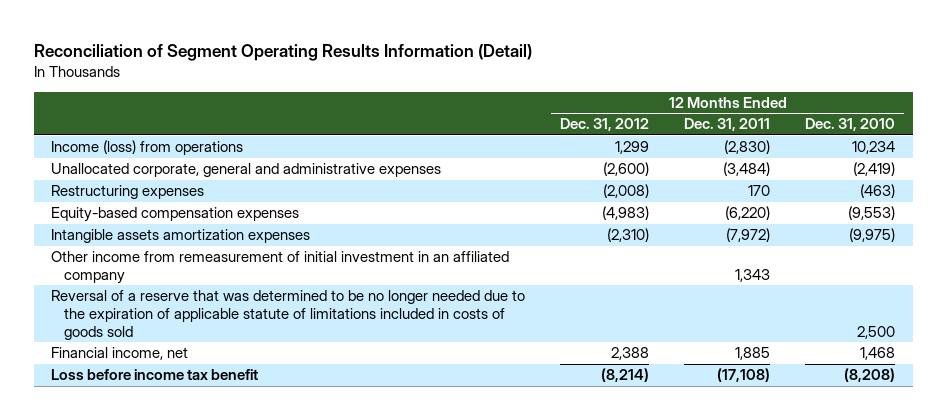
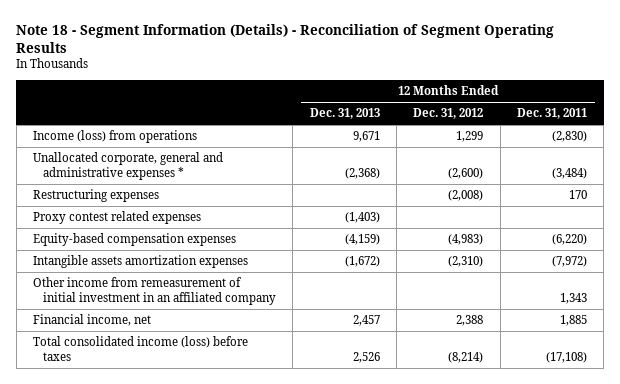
[33,43,532,61] Reconciliation of Segment Operating Results Information (Detail) -> [16,23,555,53] Note 18 - Segment Information (Details) - Reconciliation of Segment Operating Results
[805,118,896,132] Dec. 31, 2010 -> none
none -> [309,108,380,120] Dec. 31, 2013
[51,163,442,178] Unallocated corporate, general and administrative expenses -> [33,152,224,181] Unallocated corporate, general and administrative expenses *
none -> [33,211,202,225] Proxy contest related expenses
[51,290,526,340] Reversal of a reserve that was determined to be no longer needed due to the expiration of applicable statute of limitations included in costs of goods sold -> none
[51,369,259,381] Loss before income tax benefit -> [33,336,249,362] Total consolidated income (loss) before taxes

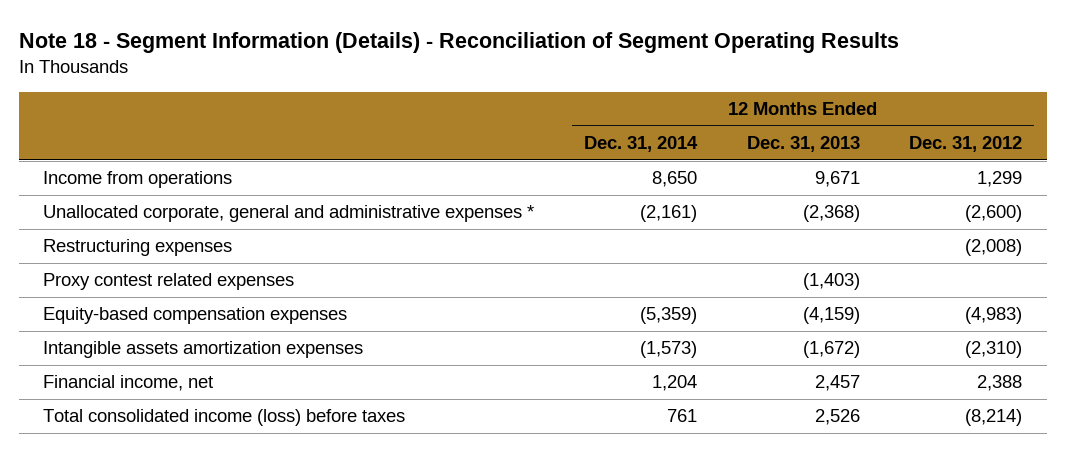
[517,108,588,120] Dec. 31, 2011 -> none
none -> [583,136,698,153] Dec. 31, 2014
[33,130,198,144] Income (loss) from operations -> [43,171,233,189] Income from operations
[33,277,276,306] Other income from remeasurement of initial investment in an affiliated company -> none

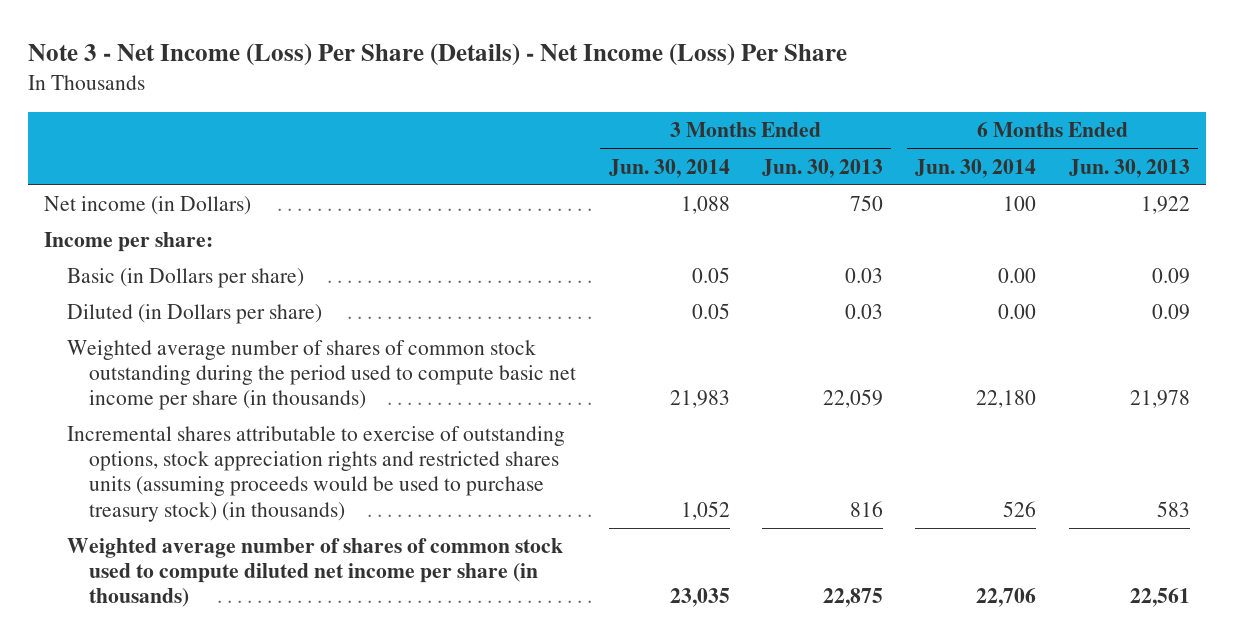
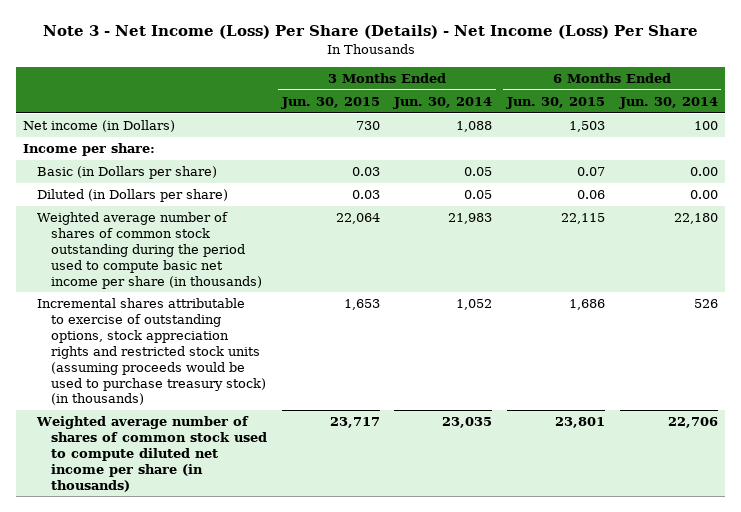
[761,158,883,178] Jun. 30, 2013 -> none
[1068,158,1190,178] Jun. 30, 2013 -> none
none -> [280,97,380,110] Jun. 30, 2015
none -> [505,97,605,110] Jun. 30, 2015
[66,426,565,522] Incremental shares attributable to exercise of outstanding options, stock appreciation rights and restricted shares units (assuming proceeds would be used to purchase treasury stock) (in thousands) -> [37,298,266,406] Incremental shares attributable to exercise of outstanding options, stock appreciation rights and restricted stock units (assuming proceeds would be used to purchase treasury stock) (in thousands)

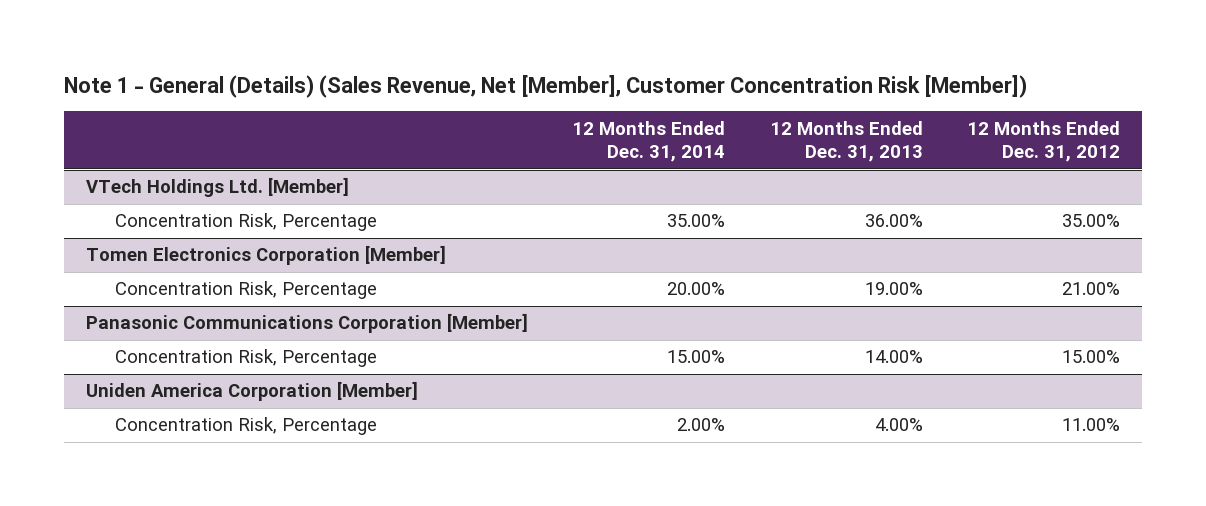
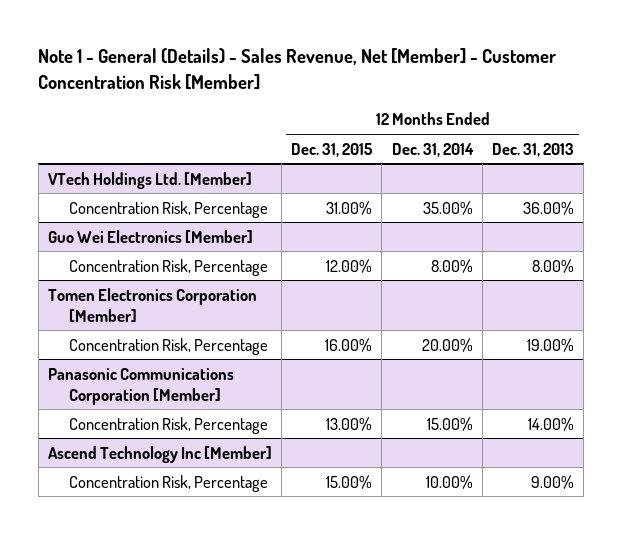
[63,74,1027,98] Note 1 - General (Details) (Sales Revenue, Net [Member], Customer Concentration Risk [Member]) -> [38,48,557,90] Note 1 - General (Details) - Sales Revenue, Net [Member] - Customer Concentration Risk [Member]
[966,120,1120,163] 12 Months Ended Dec. 31, 2012 -> none
none -> [291,142,374,157] Dec. 31, 2015
none -> [47,229,253,243] Guo Wei Electronics [Member]
none -> [68,258,268,276] Concentration Risk, Percentage
[85,381,418,402] Uniden America Corporation [Member] -> none
none -> [47,445,272,463] Ascend Technology Inc [Member]
[677,418,726,432] 2.00% -> [425,474,473,489] 10.00%
[874,418,923,432] 4.00% -> [531,474,575,489] 9.00%

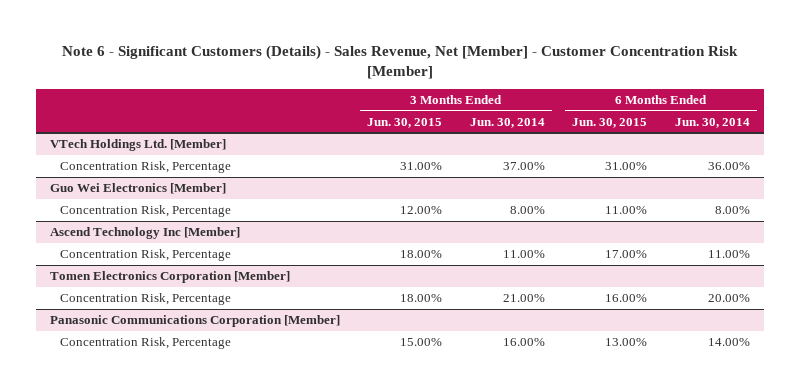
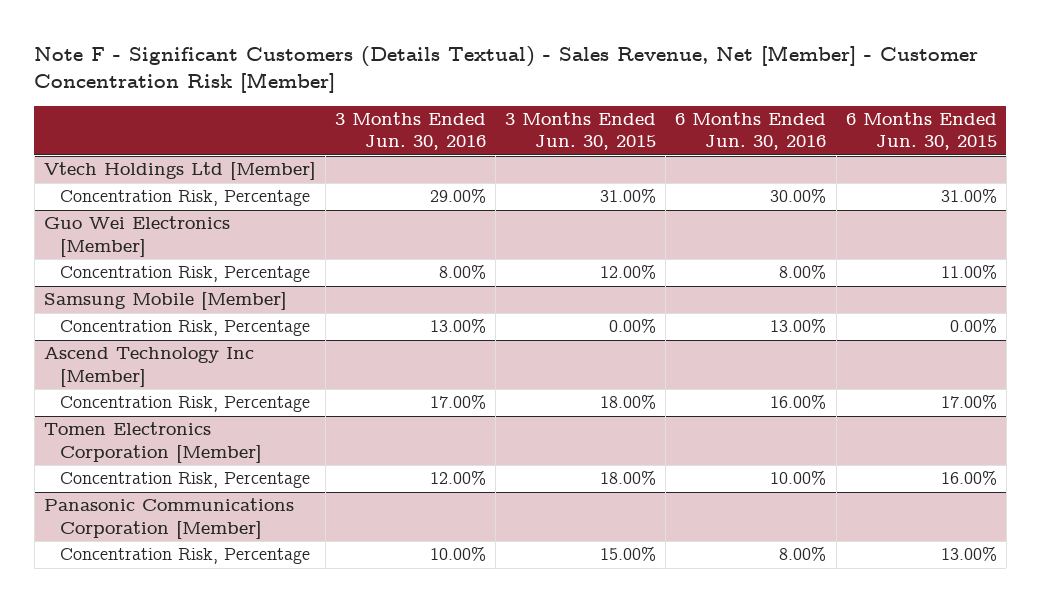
[61,44,738,80] Note 6 - Significant Customers (Details) - Sales Revenue, Net [Member] - Customer Concentration Risk [Member] -> [34,45,979,94] Note F - Significant Customers (Details Textual) - Sales Revenue, Net [Member] - Customer Concentration Risk [Member]
[469,117,545,128] Jun. 30, 2014 -> none
[674,117,750,128] Jun. 30, 2014 -> none
none -> [334,112,486,151] 3 Months Ended Jun. 30, 2016
none -> [675,112,827,151] 6 Months Ended Jun. 30, 2016
[49,139,226,152] VTech Holdings Ltd. [Member] -> [43,162,316,181] Vtech Holdings Ltd [Member]
none -> [43,292,287,311] Samsung Mobile [Member]
none -> [59,320,310,337] Concentration Risk, Percentage

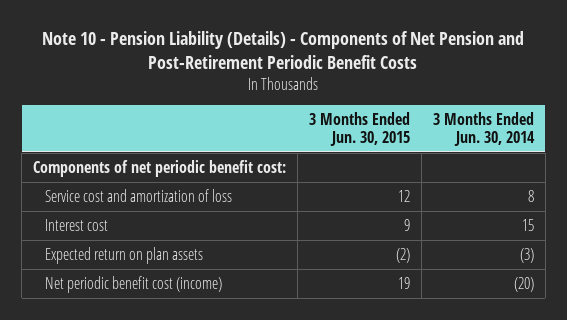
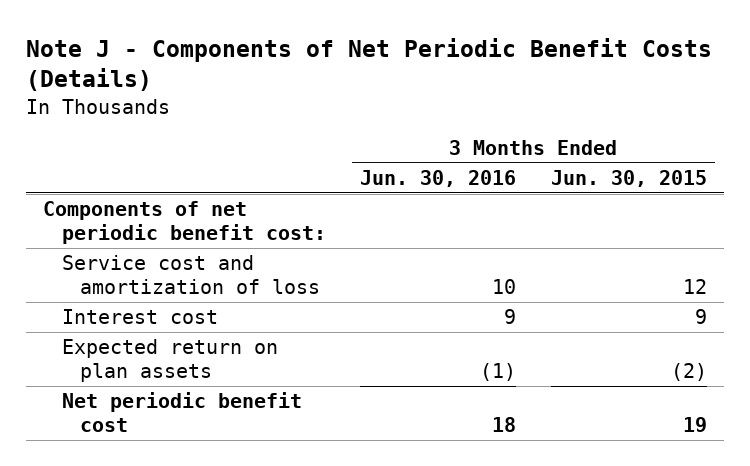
[42,31,525,70] Note 10 - Pension Liability (Details) - Components of Net Pension and Post-Retirement Periodic Benefit Costs -> [26,37,713,92] Note J - Components of Net Periodic Benefit Costs (Details)
[432,111,535,146] 3 Months Ended Jun. 30, 2014 -> none
none -> [360,169,517,187] Jun. 30, 2016
[45,275,223,293] Net periodic benefit cost (income) -> [61,391,302,433] Net periodic benefit cost

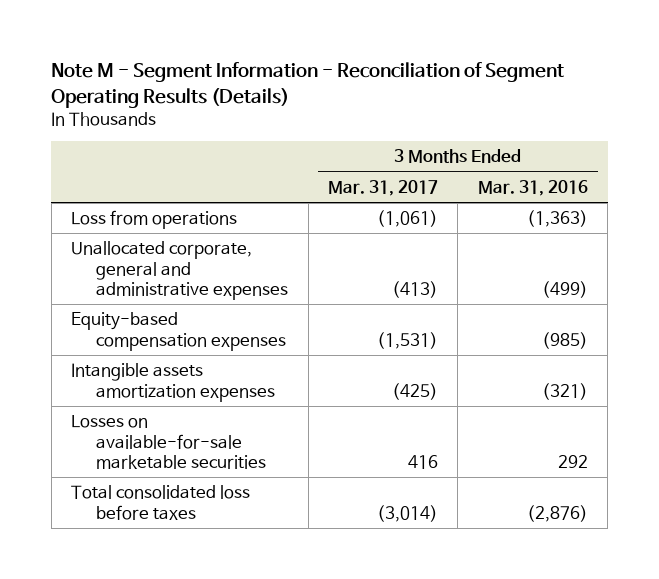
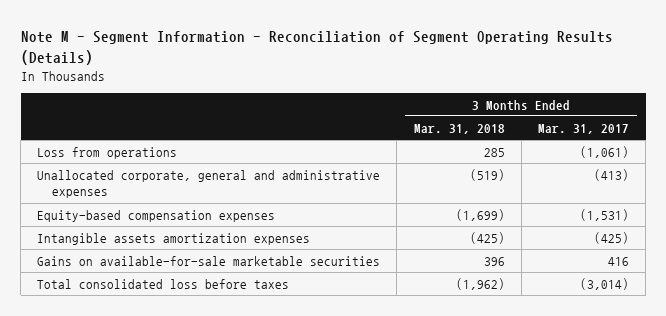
[477,179,588,196] Mar. 31, 2016 -> none
none -> [413,123,505,134] Mar. 31, 2018
[71,415,267,470] Losses on available-for-sale marketable securities -> [37,255,381,266] Gains on available-for-sale marketable securities

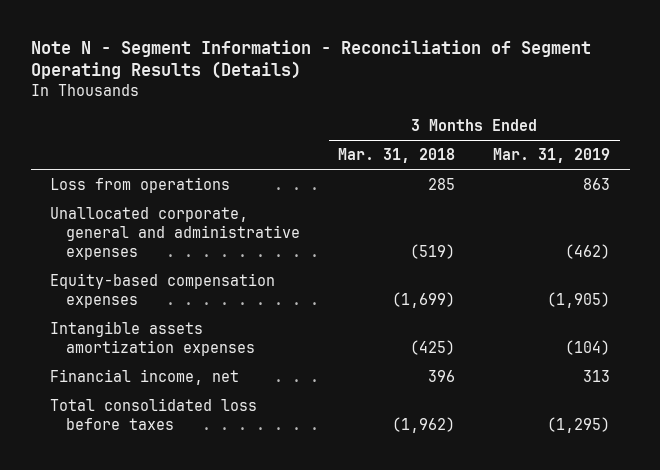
[20,31,613,65] Note M - Segment Information - Reconciliation of Segment Operating Results (Details) -> [30,39,591,80] Note N - Segment Information - Reconciliation of Segment Operating Results (Details)
[537,123,629,134] Mar. 31, 2017 -> none
none -> [493,148,611,164] Mar. 31, 2019
[37,255,381,266] Gains on available-for-sale marketable securities -> [49,368,239,385] Financial income, net

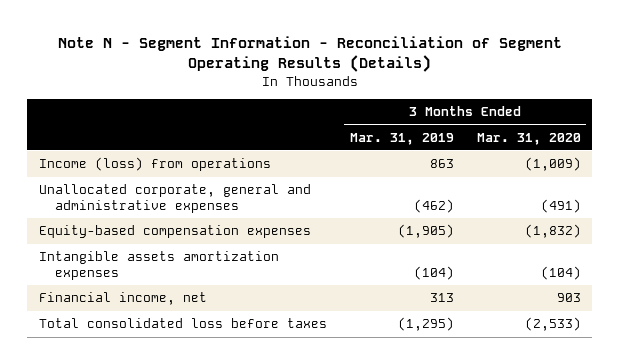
[338,148,456,164] Mar. 31, 2018 -> none
none -> [476,132,581,145] Mar. 31, 2020
[49,176,230,193] Loss from operations -> [38,157,271,172] Income (loss) from operations

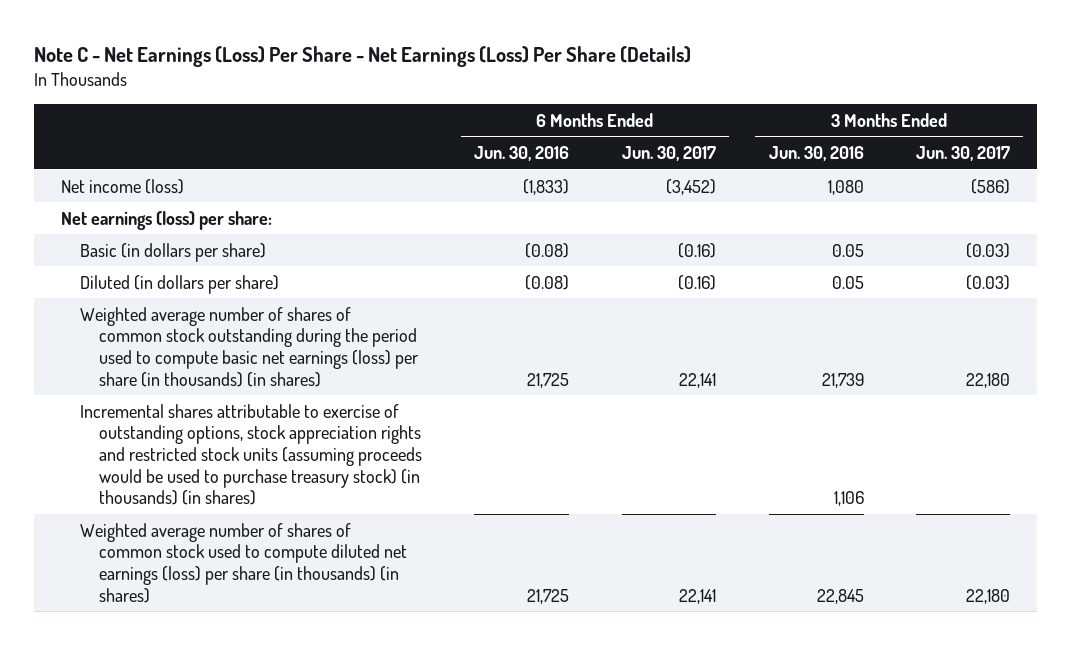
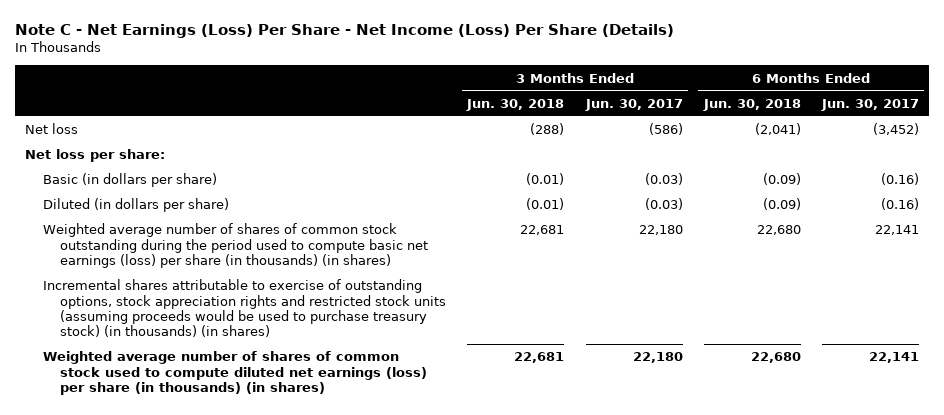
[34,46,692,68] Note C - Net Earnings (Loss) Per Share - Net Earnings (Loss) Per Share (Details) -> [14,23,674,38] Note C - Net Earnings (Loss) Per Share - Net Income (Loss) Per Share (Details)
[474,146,570,162] Jun. 30, 2016 -> none
[768,146,864,162] Jun. 30, 2016 -> none
none -> [466,98,565,111] Jun. 30, 2018
none -> [702,98,801,111] Jun. 30, 2018
[60,178,184,194] Net income (loss) -> [25,123,79,135] Net loss
[60,210,272,230] Net earnings (loss) per share: -> [25,149,166,163] Net loss per share:

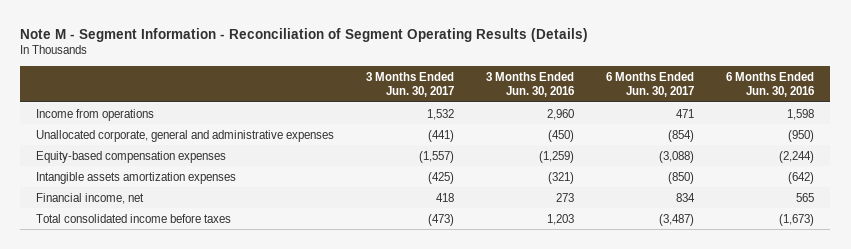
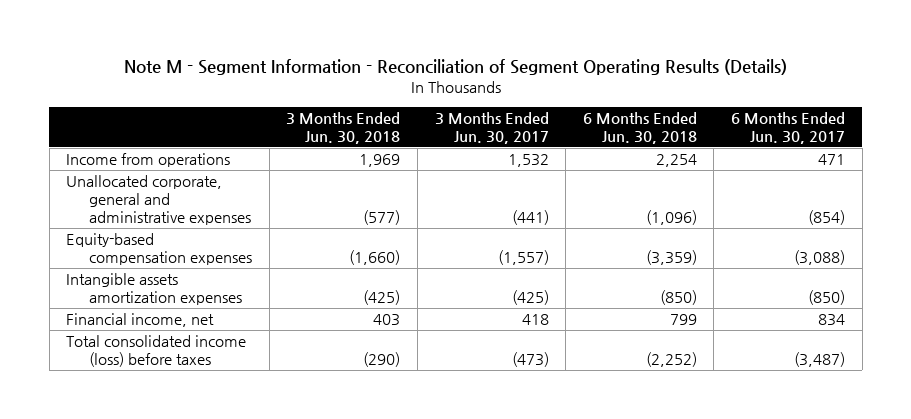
[486,71,575,98] 3 Months Ended Jun. 30, 2016 -> none
[726,71,815,98] 6 Months Ended Jun. 30, 2016 -> none
none -> [286,111,401,144] 3 Months Ended Jun. 30, 2018
none -> [582,111,697,144] 6 Months Ended Jun. 30, 2018
[36,213,232,223] Total consolidated income before taxes -> [66,335,247,368] Total consolidated income (loss) before taxes

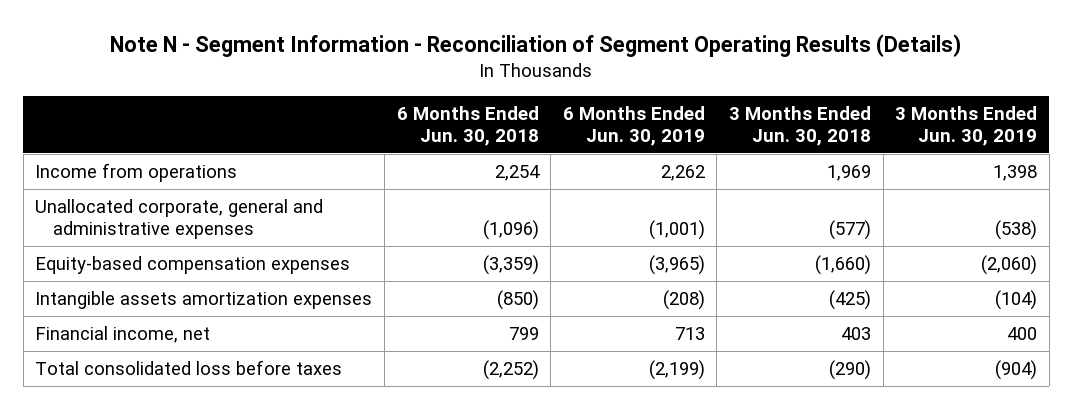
[123,59,787,76] Note M - Segment Information - Reconciliation of Segment Operating Results (Details) -> [110,34,962,58] Note N - Segment Information - Reconciliation of Segment Operating Results (Details)
[434,111,549,144] 3 Months Ended Jun. 30, 2017 -> none
[731,111,846,144] 6 Months Ended Jun. 30, 2017 -> none
none -> [562,105,705,146] 6 Months Ended Jun. 30, 2019
none -> [895,105,1038,146] 3 Months Ended Jun. 30, 2019
[66,335,247,368] Total consolidated income (loss) before taxes -> [35,359,343,375] Total consolidated loss before taxes

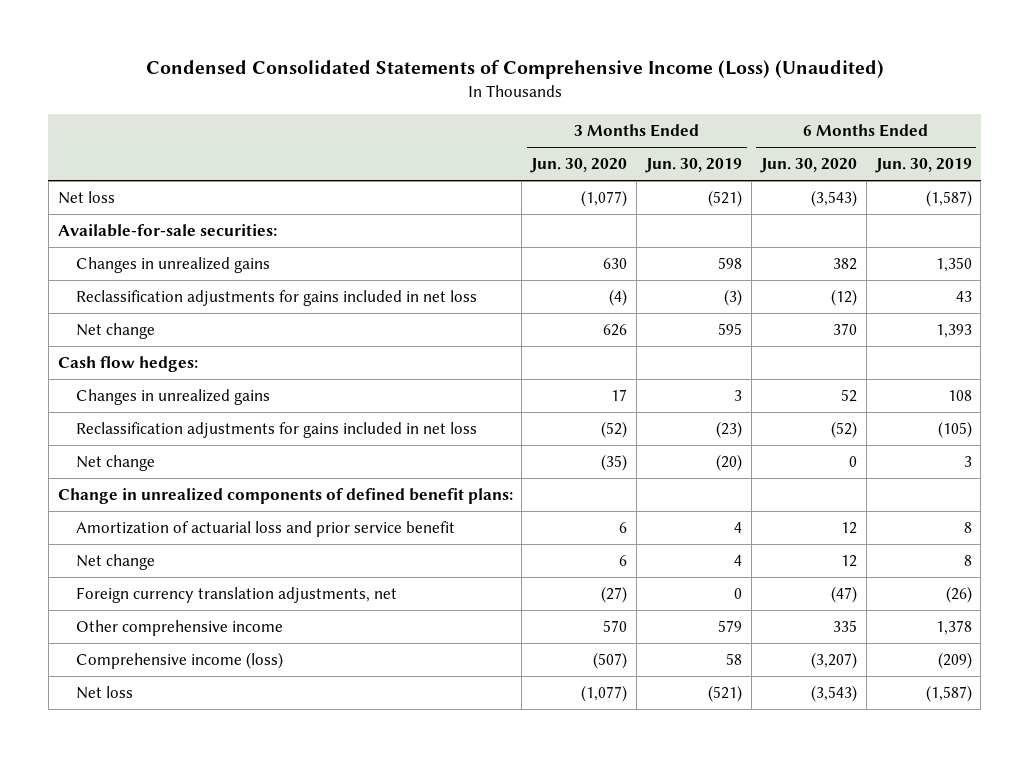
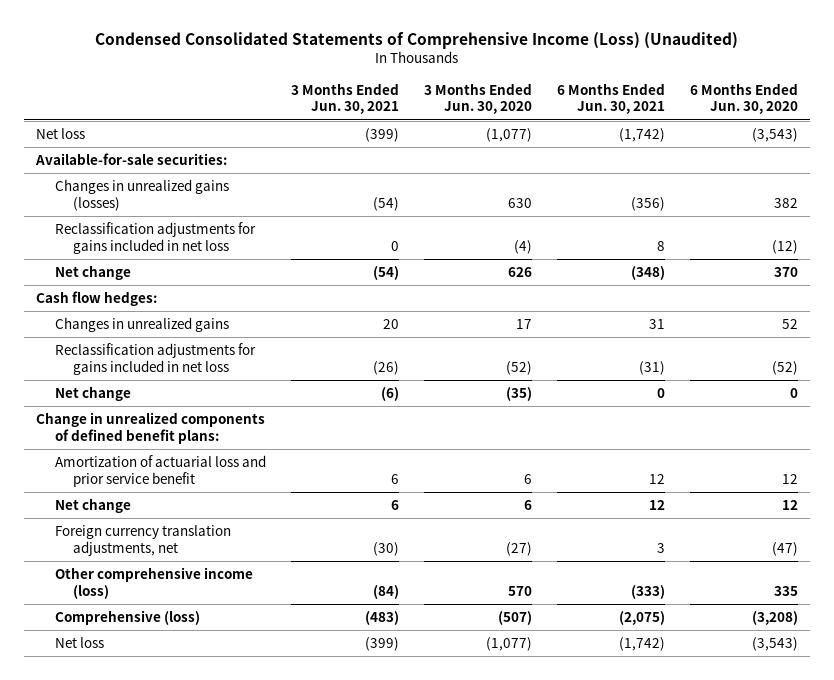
[645,158,743,174] Jun. 30, 2019 -> none
[874,158,972,174] Jun. 30, 2019 -> none
none -> [290,82,399,115] 3 Months Ended Jun. 30, 2021
none -> [556,82,665,115] 6 Months Ended Jun. 30, 2021
[76,257,271,274] Changes in unrealized gains -> [54,179,229,211] Changes in unrealized gains (losses)
[76,620,284,637] Other comprehensive income -> [54,567,253,599] Other comprehensive income (loss)
[76,652,284,670] Comprehensive income (loss) -> [54,610,200,626] Comprehensive (loss)
[810,652,857,670] (3,207) -> [751,611,798,626] (3,208)

